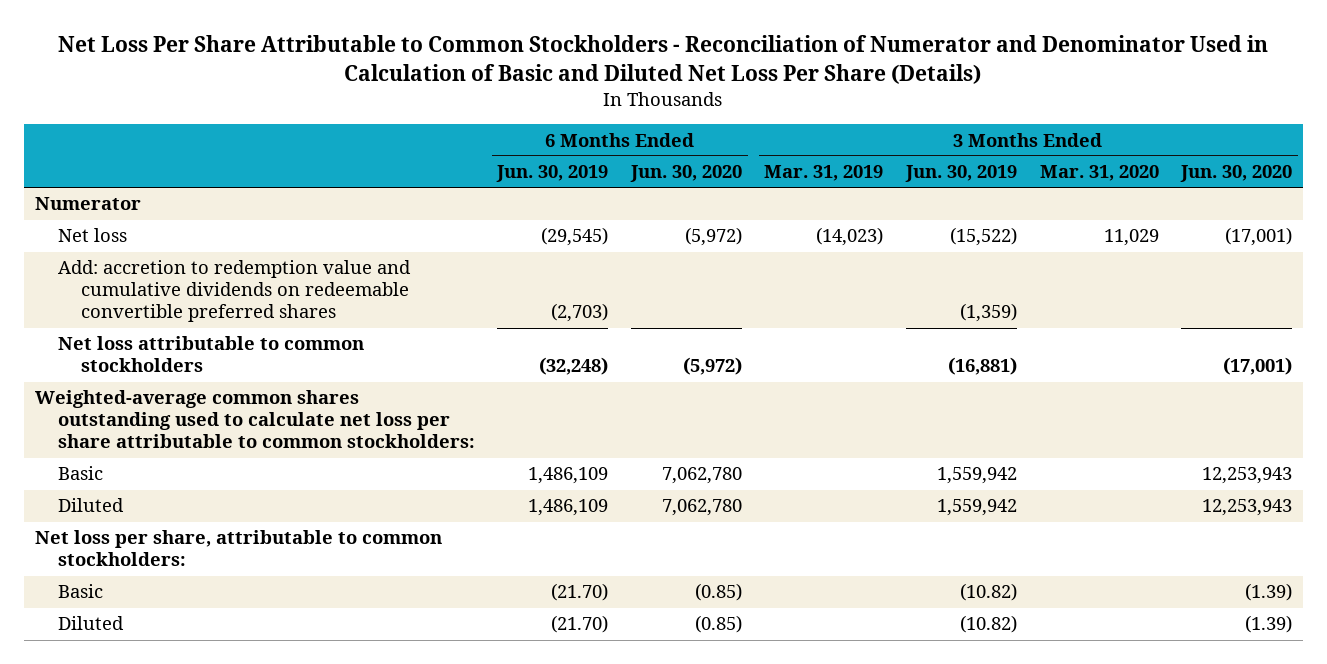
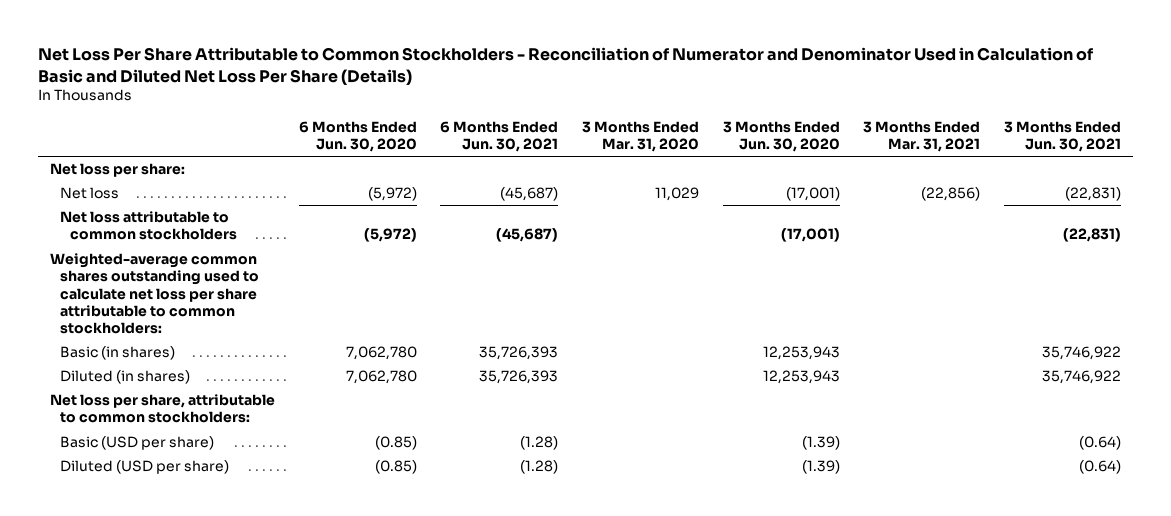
[496,165,609,183] Jun. 30, 2019 -> none
[764,165,884,182] Mar. 31, 2019 -> none
[905,165,1018,183] Jun. 30, 2019 -> none
none -> [440,120,559,152] 6 Months Ended Jun. 30, 2021
none -> [863,120,981,152] 3 Months Ended Mar. 31, 2021
none -> [1004,120,1122,152] 3 Months Ended Jun. 30, 2021
[34,197,141,211] Numerator -> [50,163,186,178] Net loss per share:
[57,260,411,323] Add: accretion to redemption value and cumulative dividends on redeemable convertible preferred shares -> none
[57,466,103,481] Basic -> [60,346,176,361] Basic (in shares)
[57,498,124,513] Diluted -> [60,370,191,385] Diluted (in shares)
[57,584,103,599] Basic -> [60,436,215,451] Basic (USD per share)
[57,616,124,631] Diluted -> [60,460,230,475] Diluted (USD per share)

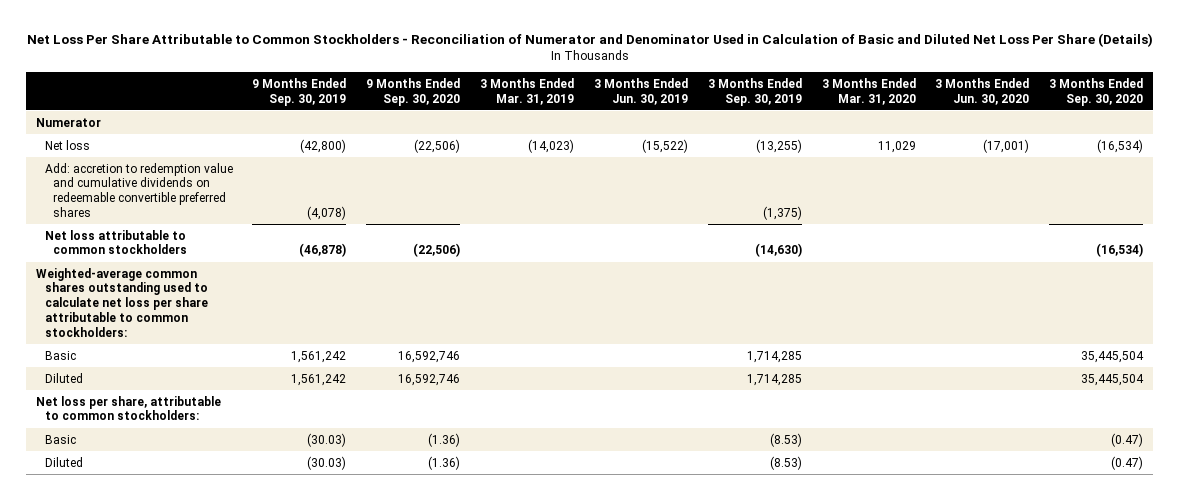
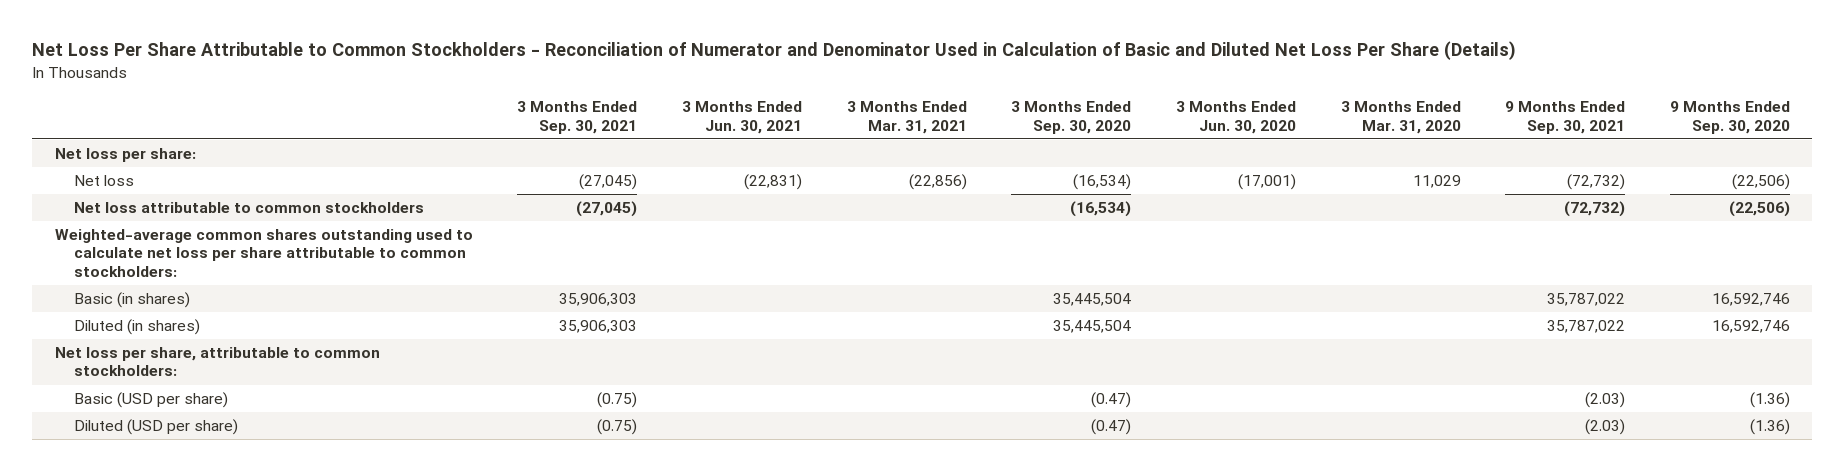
[252,77,347,106] 9 Months Ended Sep. 30, 2019 -> none
[480,77,575,105] 3 Months Ended Mar. 31, 2019 -> none
[593,77,688,105] 3 Months Ended Jun. 30, 2019 -> none
[707,77,802,106] 3 Months Ended Sep. 30, 2019 -> none
none -> [517,101,638,134] 3 Months Ended Sep. 30, 2021
none -> [681,101,802,134] 3 Months Ended Jun. 30, 2021
none -> [846,101,967,134] 3 Months Ended Mar. 31, 2021
none -> [1505,101,1626,134] 9 Months Ended Sep. 30, 2021
[36,117,102,127] Numerator -> [54,148,196,163] Net loss per share:
[44,162,233,217] Add: accretion to redemption value and cumulative dividends on redeemable convertible preferred shares -> none
[44,350,76,360] Basic -> [73,292,190,309] Basic (in shares)
[44,372,83,383] Diluted -> [73,319,200,336] Diluted (in shares)
[44,434,76,444] Basic -> [73,392,228,409] Basic (USD per share)
[44,456,83,467] Diluted -> [73,419,238,436] Diluted (USD per share)

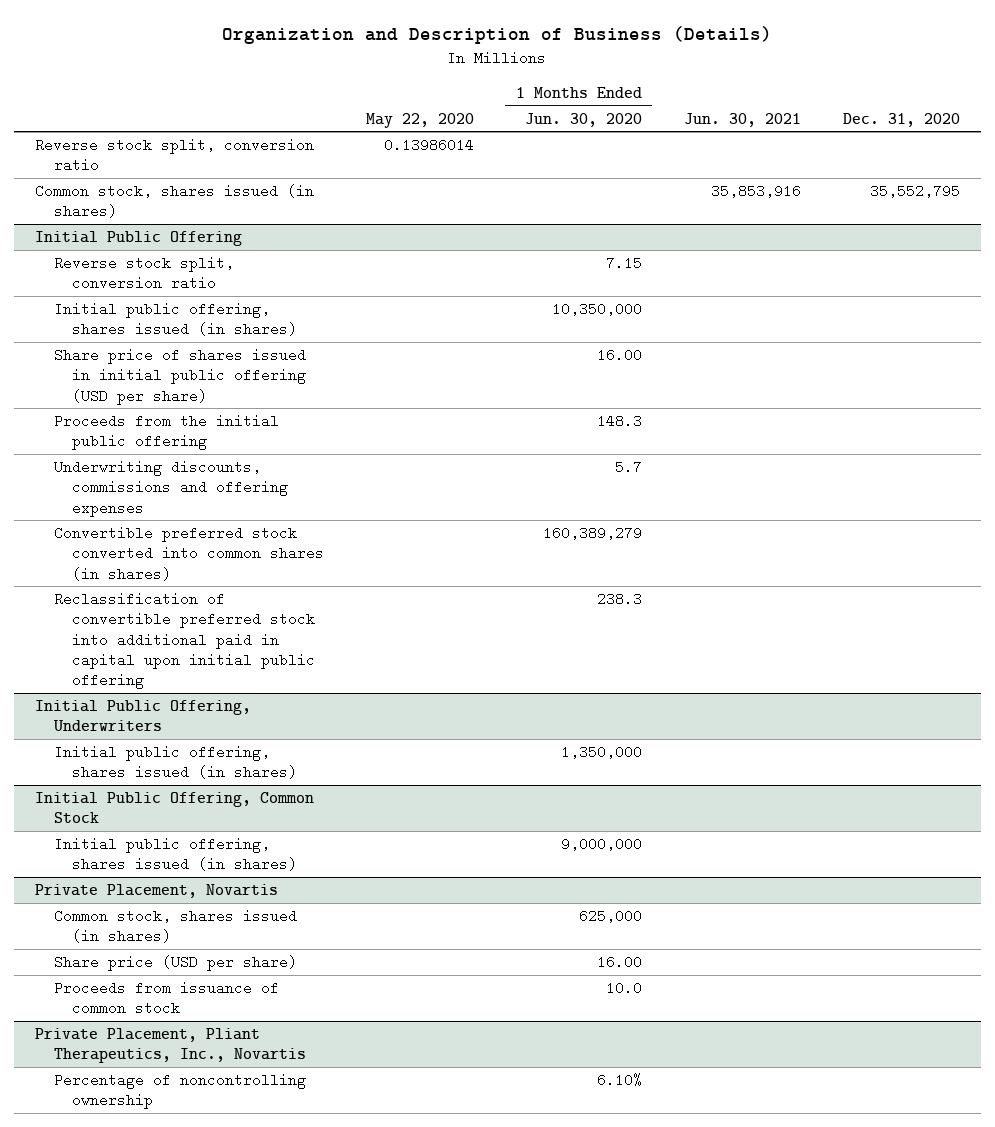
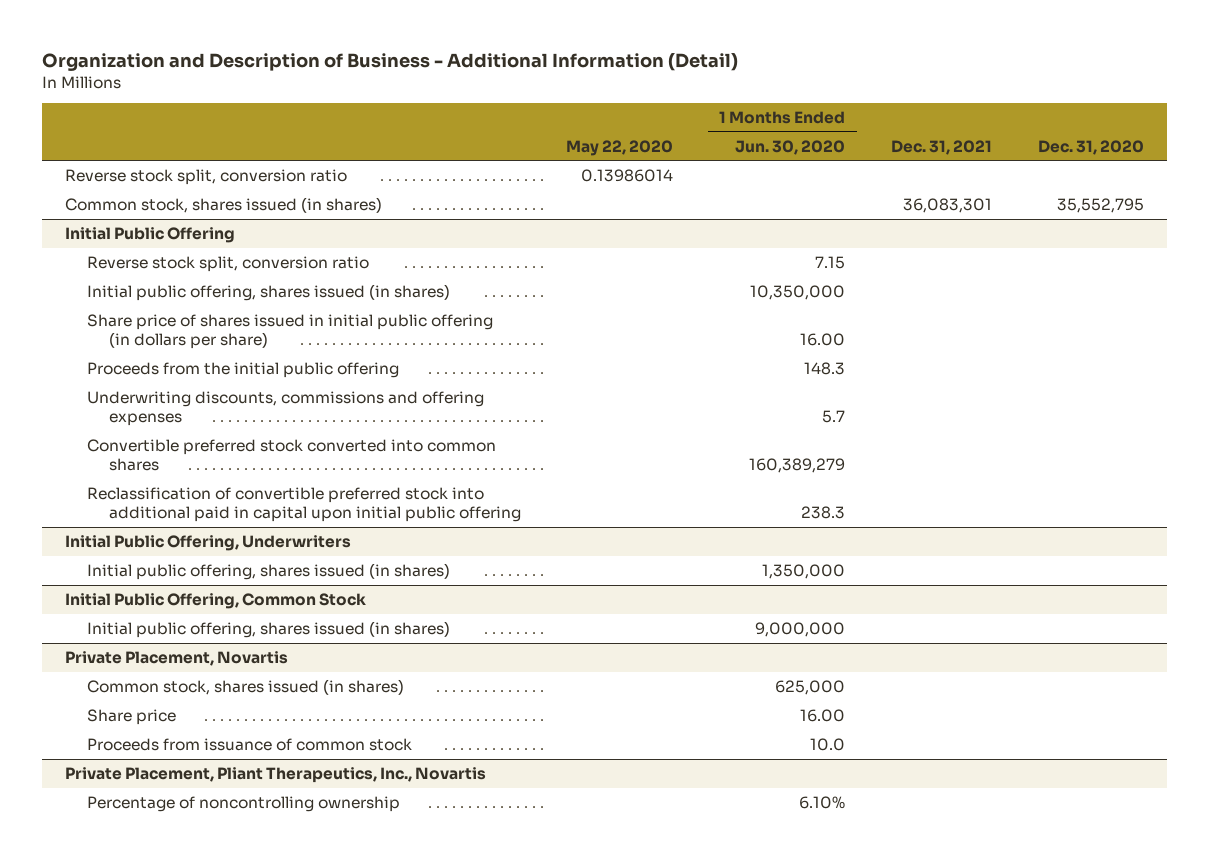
[222,26,773,45] Organization and Description of Business (Details) -> [42,52,739,71] Organization and Description of Business - Additional Information (Detail)
[683,112,801,127] Jun. 30, 2021 -> none
none -> [890,139,992,155] Dec. 31, 2021
[53,347,307,405] Share price of shares issued in initial public offering (USD per share) -> [86,314,493,350] Share price of shares issued in initial public offering (in dollars per share)
[53,525,325,581] Convertible preferred stock converted into common shares (in shares) -> [86,439,496,472] Convertible preferred stock converted into common shares
[53,954,297,971] Share price (USD per share) -> [86,709,176,726] Share price

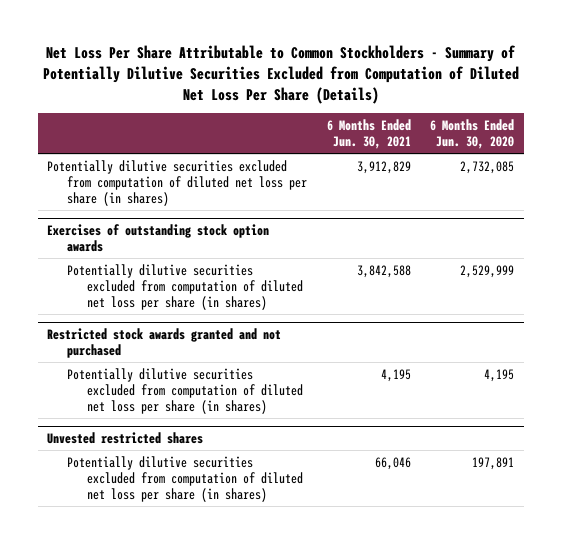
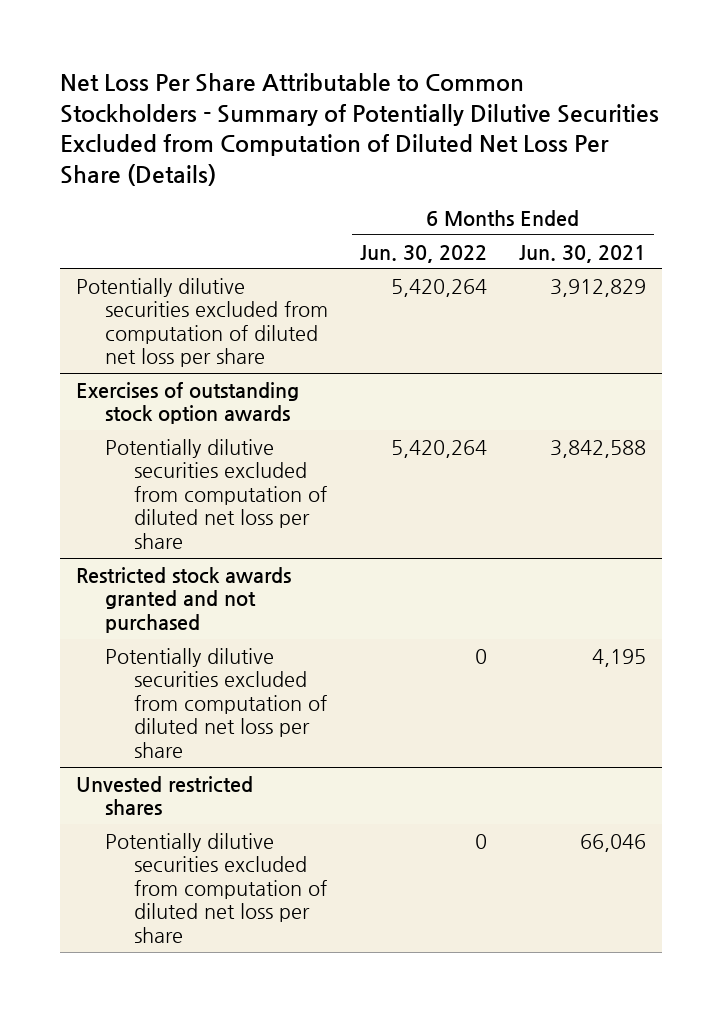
[430,118,515,149] 6 Months Ended Jun. 30, 2020 -> none
none -> [359,244,487,263] Jun. 30, 2022
[47,159,307,207] Potentially dilutive securities excluded from computation of diluted net loss per share (in shares) -> [75,277,328,368] Potentially dilutive securities excluded from computation of diluted net loss per share
[66,263,303,311] Potentially dilutive securities excluded from computation of diluted net loss per share (in shares) -> [104,438,327,549] Potentially dilutive securities excluded from computation of diluted net loss per share
[66,367,303,415] Potentially dilutive securities excluded from computation of diluted net loss per share (in shares) -> [104,647,327,758] Potentially dilutive securities excluded from computation of diluted net loss per share
[66,455,303,503] Potentially dilutive securities excluded from computation of diluted net loss per share (in shares) -> [104,832,327,943] Potentially dilutive securities excluded from computation of diluted net loss per share

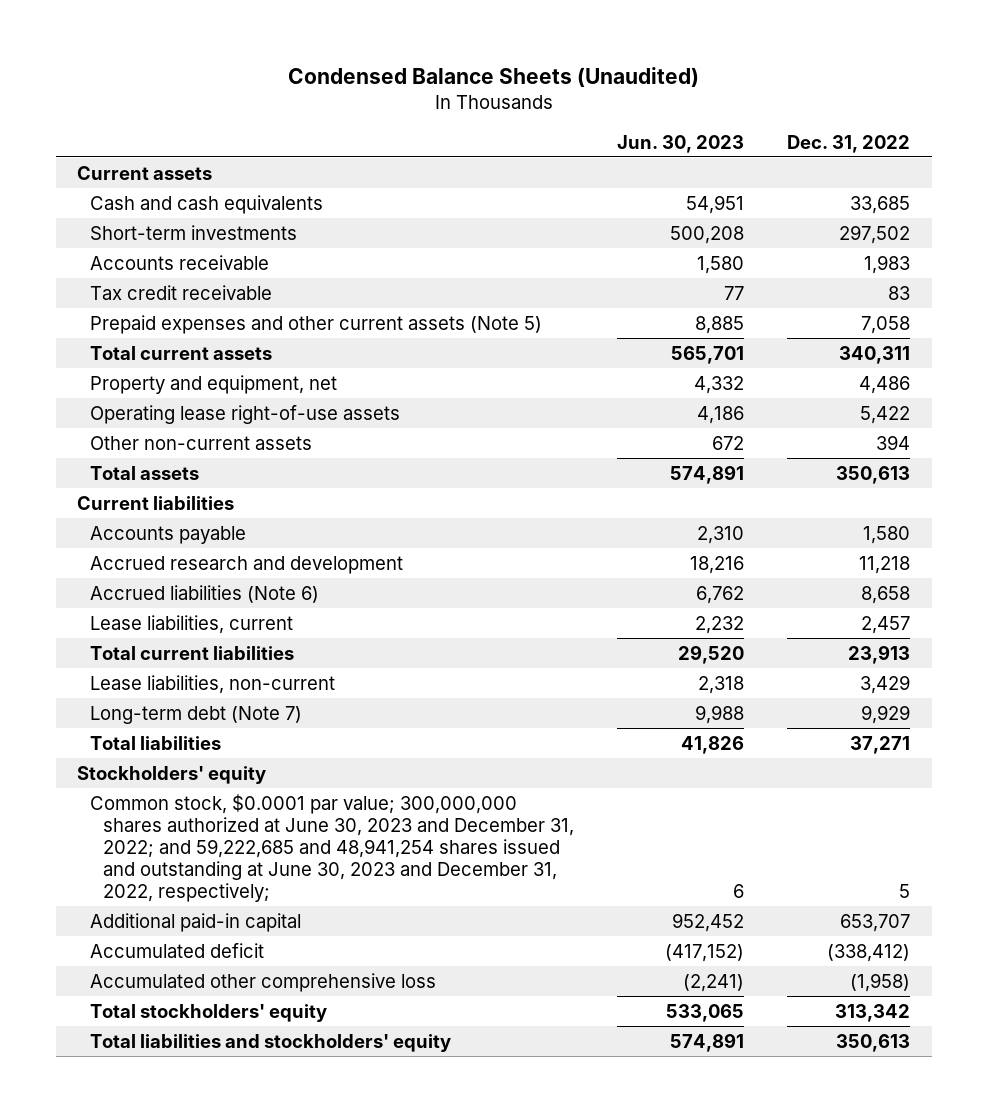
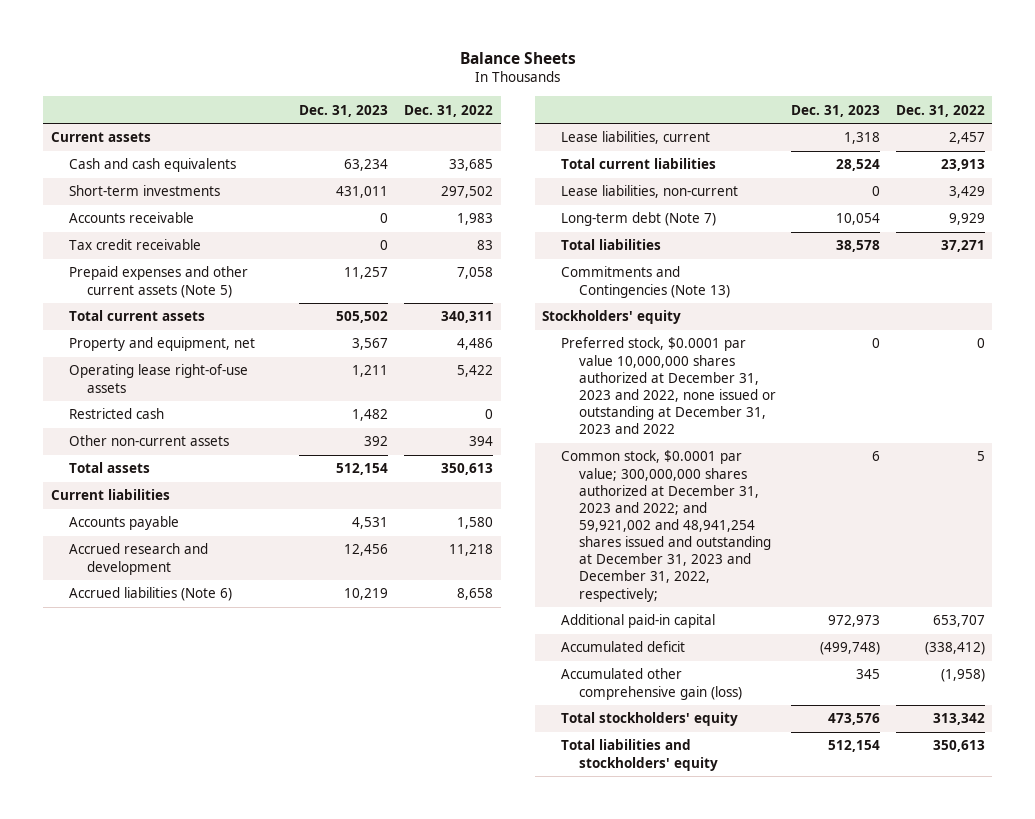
[287,67,699,88] Condensed Balance Sheets (Unaudited) -> [459,52,576,65] Balance Sheets
[617,134,745,153] Jun. 30, 2023 -> none
none -> [299,104,389,117] Dec. 31, 2023
none -> [68,408,164,420] Restricted cash
none -> [560,266,730,298] Commitments and Contingencies (Note 13)
none -> [560,337,776,435] Preferred stock, $0.0001 par value 10,000,000 shares authorized at December 31, 2023 and 2022, none issued or outstanding at December 31, 2023 and 2022
[90,793,575,903] Common stock, $0.0001 par value; 300,000,000 shares authorized at June 30, 2023 and December 31, 2022; and 59,222,685 and 48,941,254 shares issued and outstanding at June 30, 2023 and December 31, 2022, respectively; -> [560,450,771,602] Common stock, $0.0001 par value; 300,000,000 shares authorized at December 31, 2023 and 2022; and 59,921,002 and 48,941,254 shares issued and outstanding at December 31, 2023 and December 31, 2022, respectively;
[90,972,437,992] Accumulated other comprehensive loss -> [560,668,742,700] Accumulated other comprehensive gain (loss)

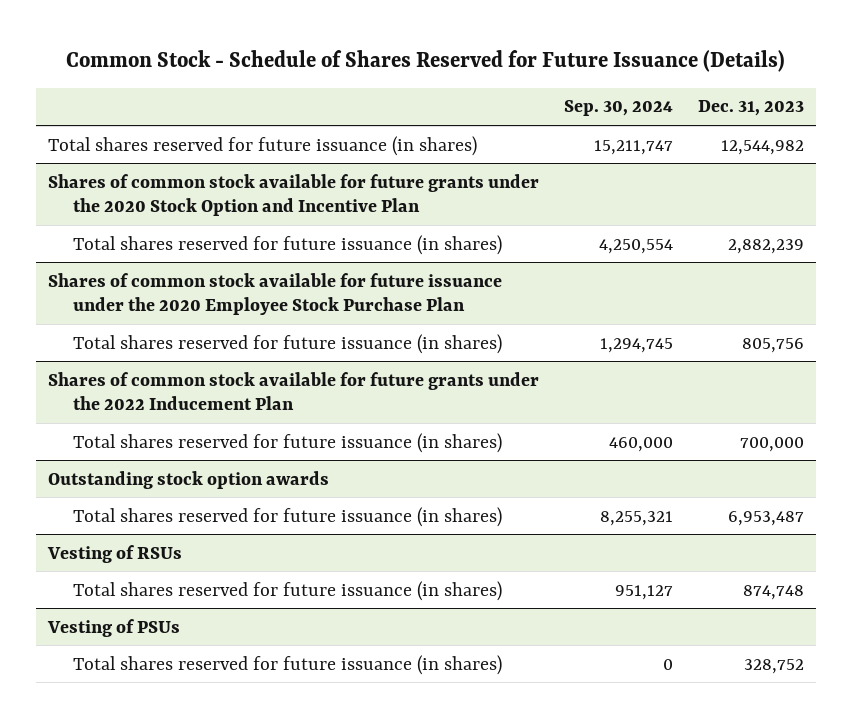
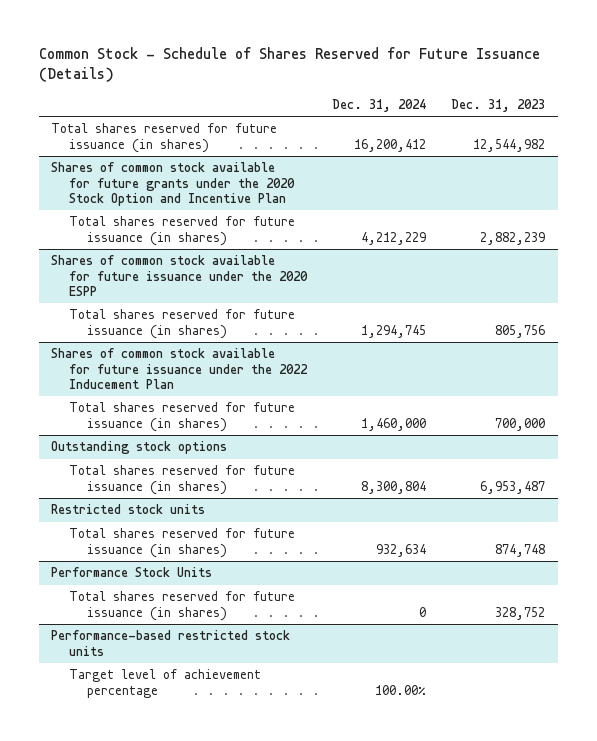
[564,100,674,117] Sep. 30, 2024 -> none
none -> [332,98,427,112] Dec. 31, 2024
[48,272,503,315] Shares of common stock available for future issuance under the 2020 Employee Stock Purchase Plan -> [51,255,309,296] Shares of common stock available for future issuance under the 2020 ESPP
[48,371,540,410] Shares of common stock available for future grants under the 2022 Inducement Plan -> [51,348,309,389] Shares of common stock available for future issuance under the 2022 Inducement Plan
[48,470,330,489] Outstanding stock option awards -> [51,441,228,455] Outstanding stock options
[47,544,183,563] Vesting of RSUs -> [51,504,206,515] Restricted stock units
[47,618,181,637] Vesting of PSUs -> [51,567,213,578] Performance Stock Units
none -> [51,630,291,656] Performance-based restricted stock units
none -> [69,669,262,698] Target level of achievement percentage

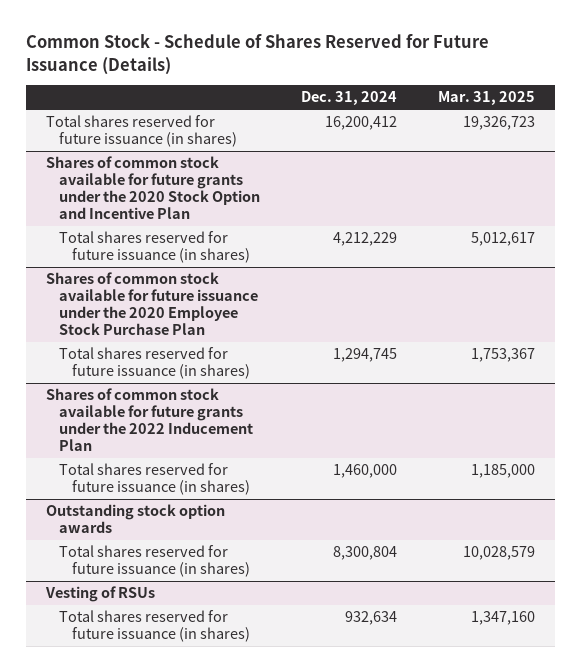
[451,98,546,112] Dec. 31, 2023 -> none
none -> [437,91,535,106] Mar. 31, 2025
[51,255,309,296] Shares of common stock available for future issuance under the 2020 ESPP -> [46,272,258,335] Shares of common stock available for future issuance under the 2020 Employee Stock Purchase Plan
[51,348,309,389] Shares of common stock available for future issuance under the 2022 Inducement Plan -> [46,388,253,451] Shares of common stock available for future grants under the 2022 Inducement Plan
[51,441,228,455] Outstanding stock options -> [46,504,226,534] Outstanding stock option awards
[51,504,206,515] Restricted stock units -> [45,586,156,603] Vesting of RSUs
[51,567,213,578] Performance Stock Units -> none
[69,591,296,621] Total shares reserved for future issuance (in shares) -> none
[51,630,291,656] Performance-based restricted stock units -> none
[69,669,262,698] Target level of achievement percentage -> none

